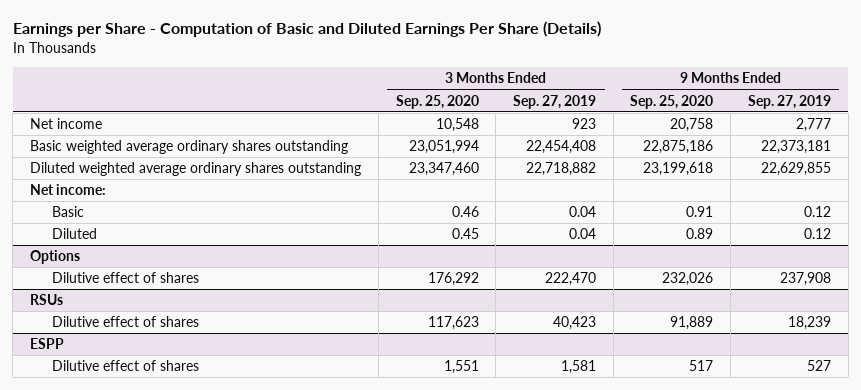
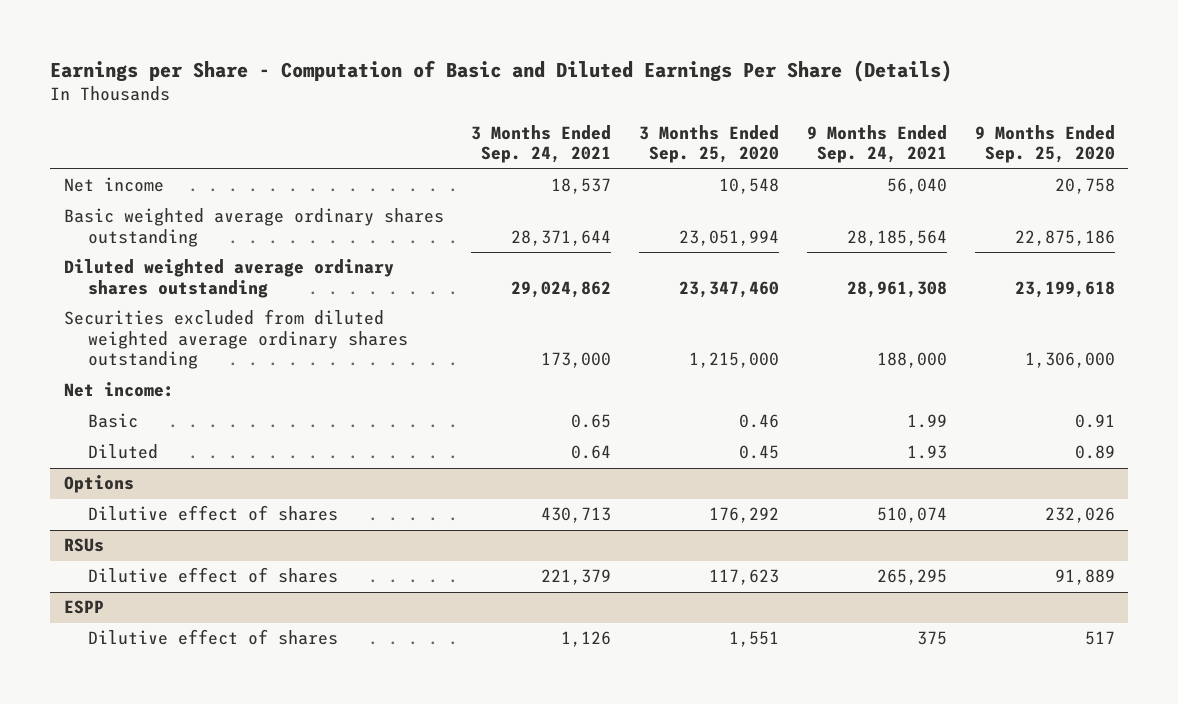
[512,94,596,109] Sep. 27, 2019 -> none
[747,94,831,109] Sep. 27, 2019 -> none
none -> [471,124,612,164] 3 Months Ended Sep. 24, 2021
none -> [806,124,947,164] 9 Months Ended Sep. 24, 2021
none -> [63,309,408,370] Securities excluded from diluted weighted average ordinary shares outstanding

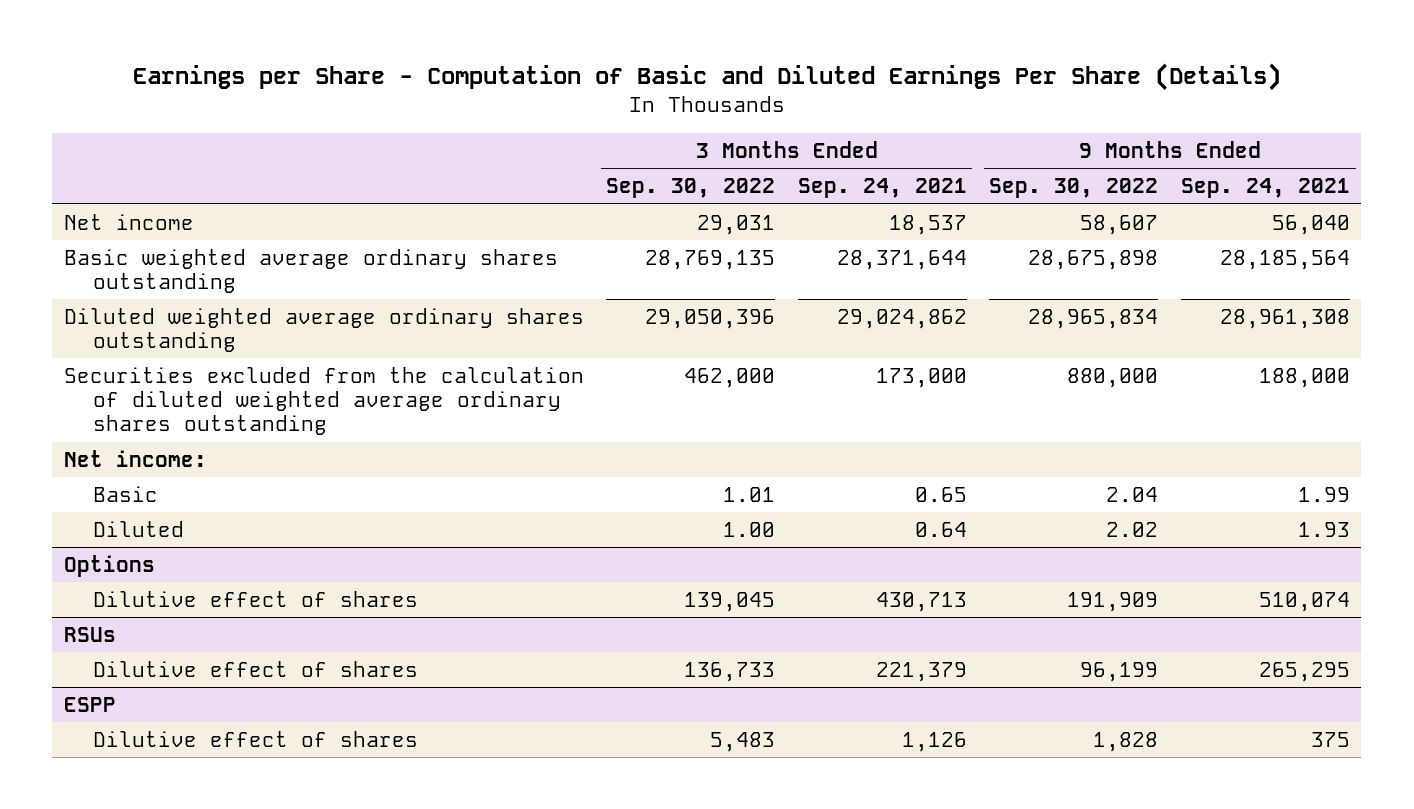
[639,124,780,164] 3 Months Ended Sep. 25, 2020 -> none
[974,124,1115,164] 9 Months Ended Sep. 25, 2020 -> none
none -> [606,178,776,199] Sep. 30, 2022
none -> [989,178,1159,199] Sep. 30, 2022
[63,309,408,370] Securities excluded from diluted weighted average ordinary shares outstanding -> [63,366,584,436] Securities excluded from the calculation of diluted weighted average ordinary shares outstanding

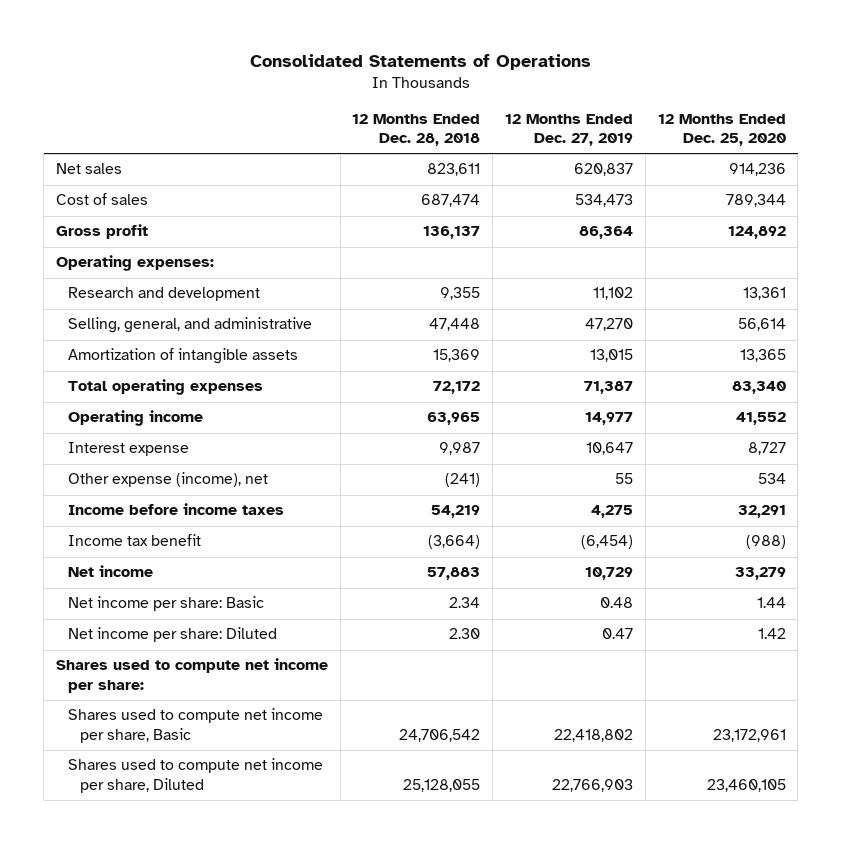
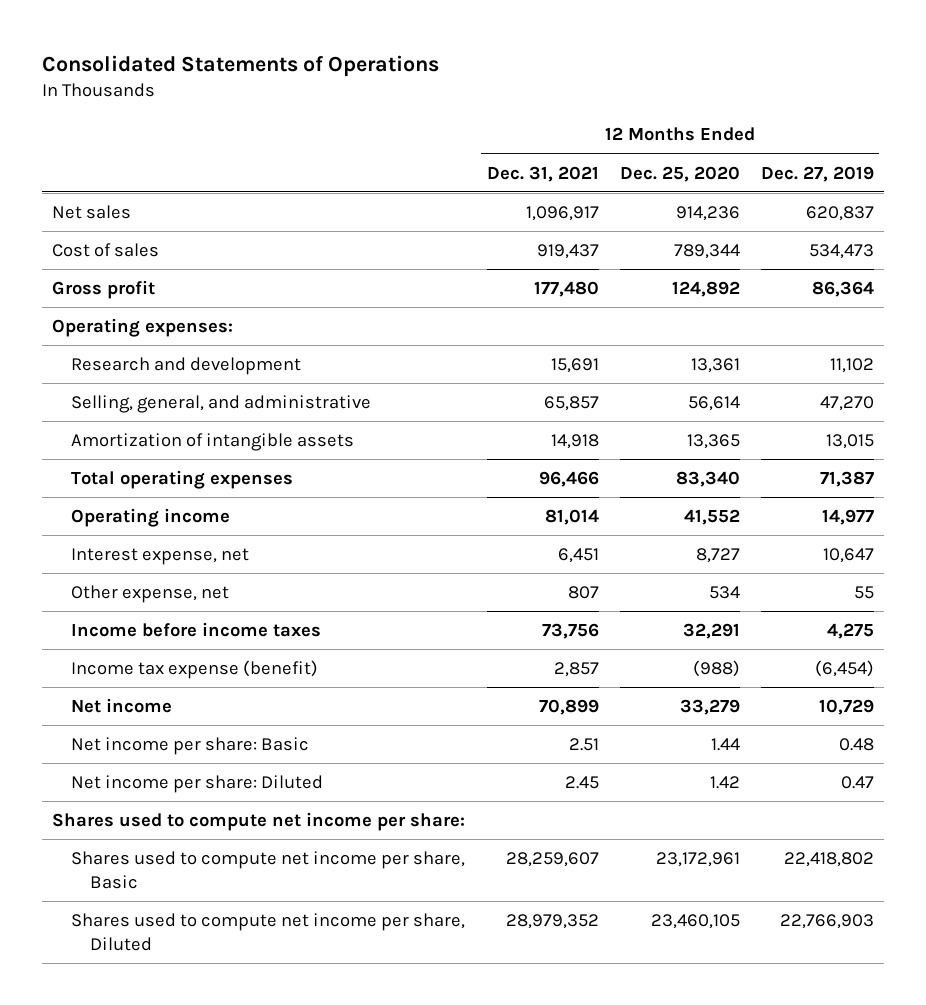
[352,113,481,147] 12 Months Ended Dec. 28, 2018 -> none
none -> [486,165,599,182] Dec. 31, 2021
[68,442,190,457] Interest expense -> [71,548,250,566] Interest expense, net
[68,472,269,488] Other expense (income), net -> [71,585,230,604] Other expense, net
[68,534,202,547] Income tax benefit -> [71,660,319,680] Income tax expense (benefit)

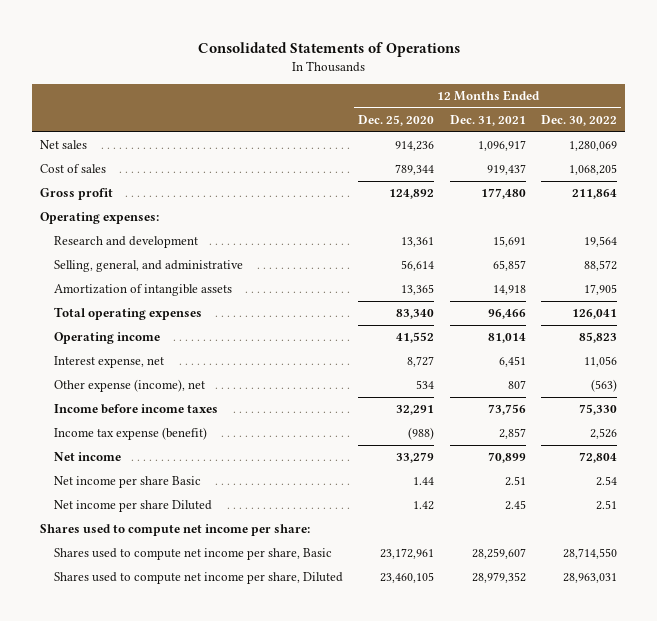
[760,165,874,182] Dec. 27, 2019 -> none
none -> [540,115,617,127] Dec. 30, 2022
[71,585,230,604] Other expense, net -> [53,379,205,393] Other expense (income), net
[71,737,310,756] Net income per share: Basic -> [53,476,201,489] Net income per share Basic
[71,775,324,794] Net income per share: Diluted -> [53,500,212,513] Net income per share Diluted

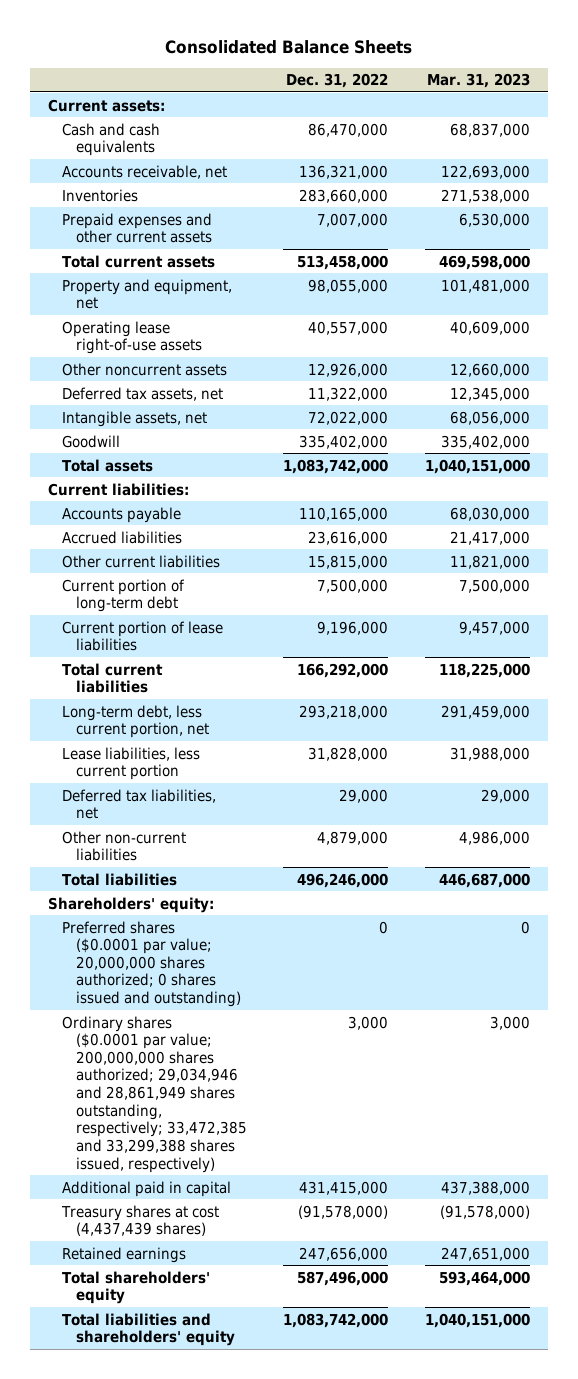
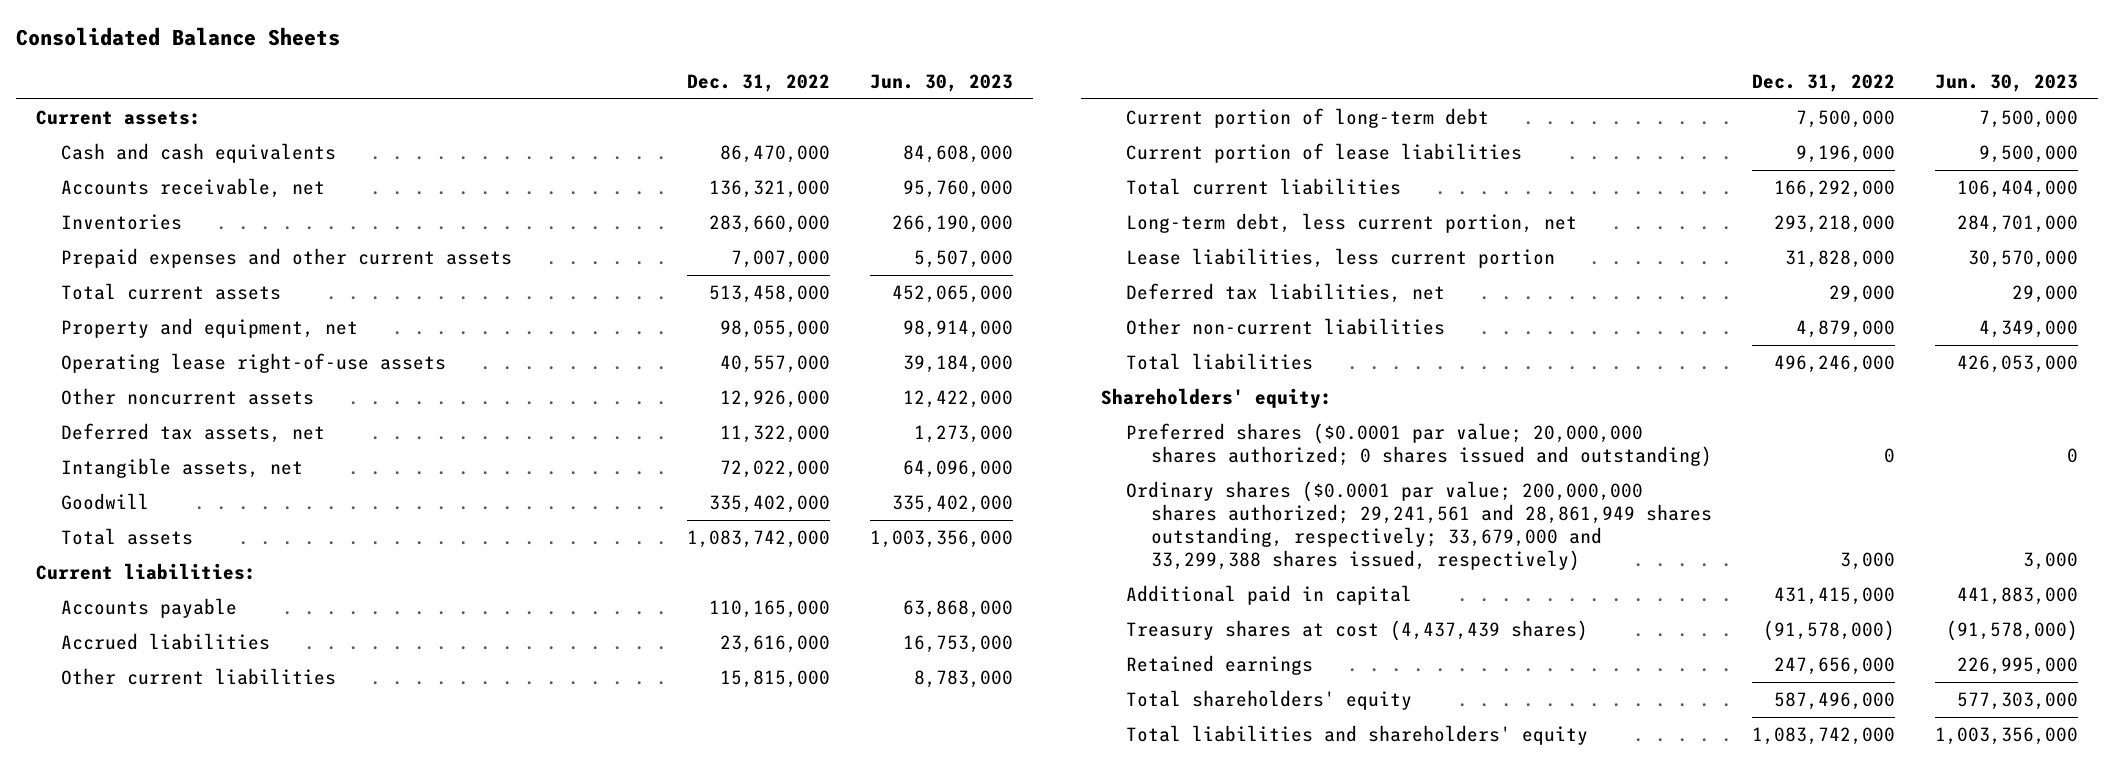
[426,73,530,89] Mar. 31, 2023 -> none
none -> [870,74,1014,93] Jun. 30, 2023
[62,1015,247,1173] Ordinary shares ($0.0001 par value; 200,000,000 shares authorized; 29,034,946 and 28,861,949 shares outstanding, respectively; 33,472,385 and 33,299,388 shares issued, respectively) -> [1125,481,1713,572] Ordinary shares ($0.0001 par value; 200,000,000 shares authorized; 29,241,561 and 28,861,949 shares outstanding, respectively; 33,679,000 and 33,299,388 shares issued, respectively)

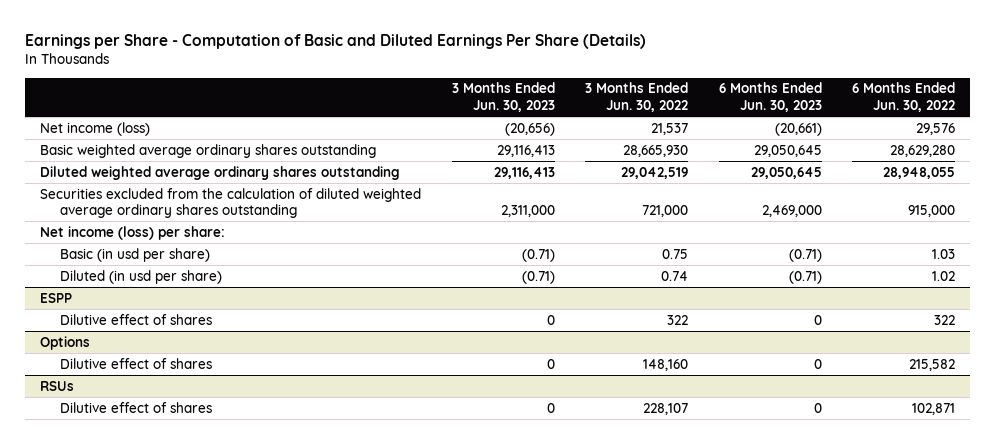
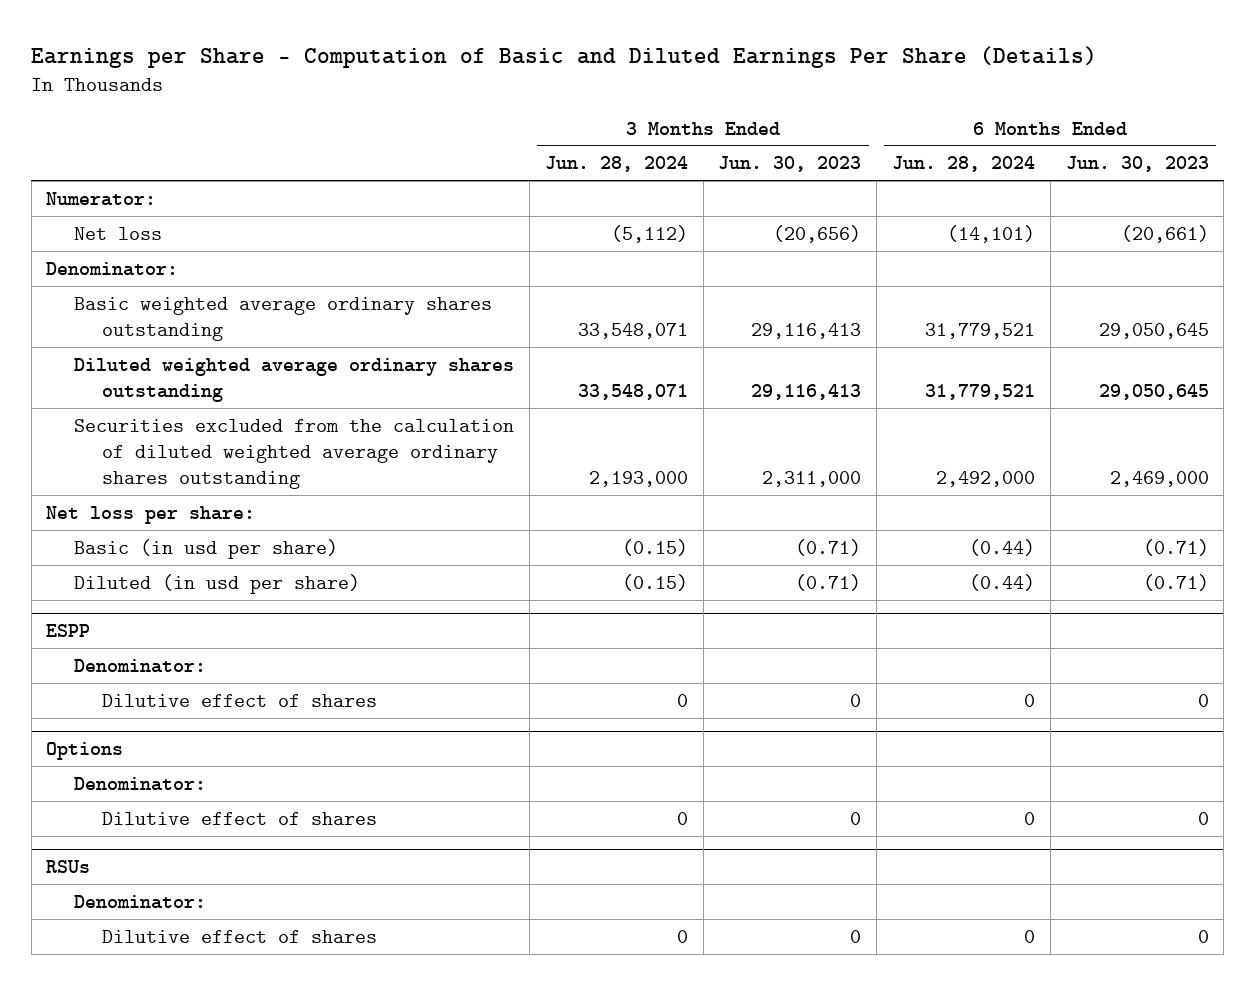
[585,82,689,113] 3 Months Ended Jun. 30, 2022 -> none
[851,82,955,113] 6 Months Ended Jun. 30, 2022 -> none
none -> [544,156,688,173] Jun. 28, 2024
none -> [891,156,1035,173] Jun. 28, 2024
none -> [46,191,157,206] Numerator:
[40,121,151,136] Net income (loss) -> [74,226,163,240] Net loss
none -> [46,261,179,276] Denominator:
[40,225,226,240] Net income (loss) per share: -> [46,505,256,524] Net loss per share:
none -> [74,658,207,673] Denominator:
none -> [74,776,207,791] Denominator:
none -> [74,894,207,909] Denominator:

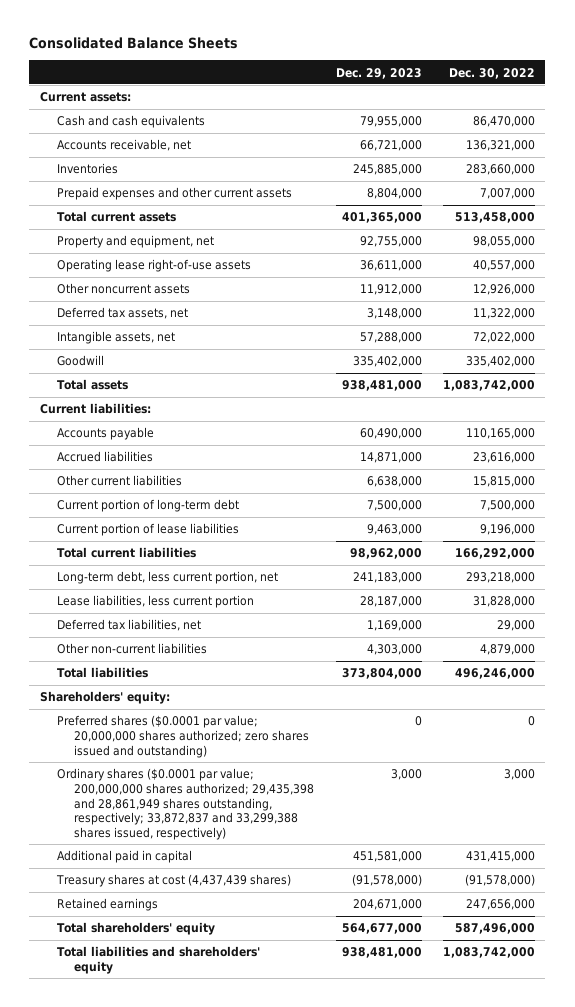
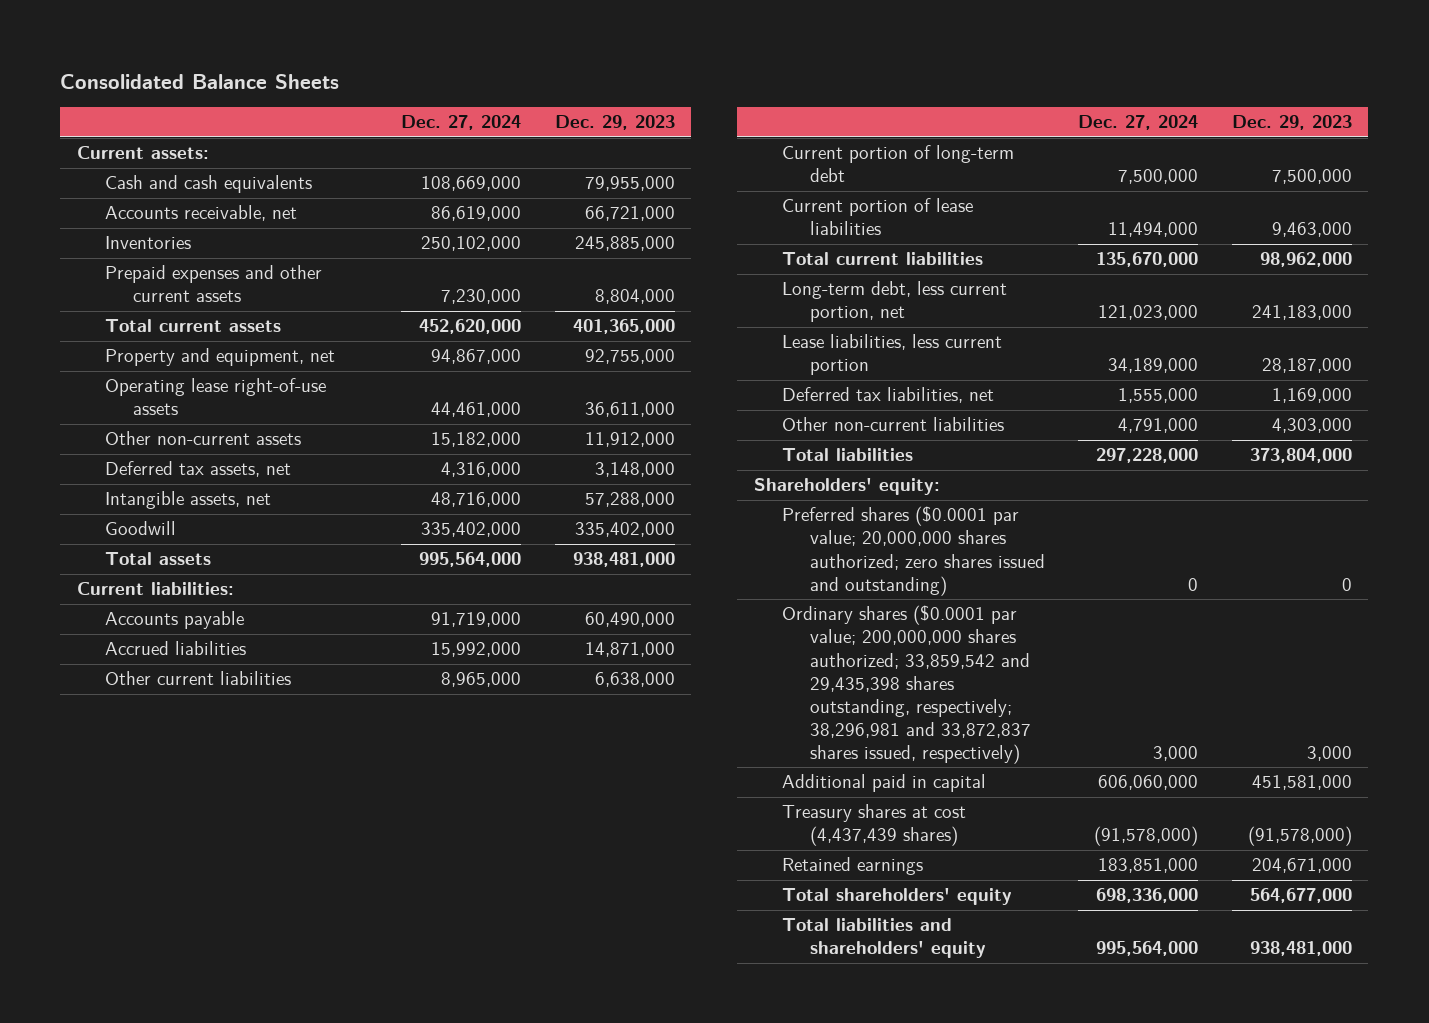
[448,67,535,79] Dec. 30, 2022 -> none
none -> [401,115,522,131] Dec. 27, 2024
[57,283,191,295] Other noncurrent assets -> [104,431,301,446] Other non-current assets
[57,768,315,841] Ordinary shares ($0.0001 par value; 200,000,000 shares authorized; 29,435,398 and 28,861,949 shares outstanding, respectively; 33,872,837 and 33,299,388 shares issued, respectively) -> [782,605,1032,764] Ordinary shares ($0.0001 par value; 200,000,000 shares authorized; 33,859,542 and 29,435,398 shares outstanding, respectively; 38,296,981 and 33,872,837 shares issued, respectively)

